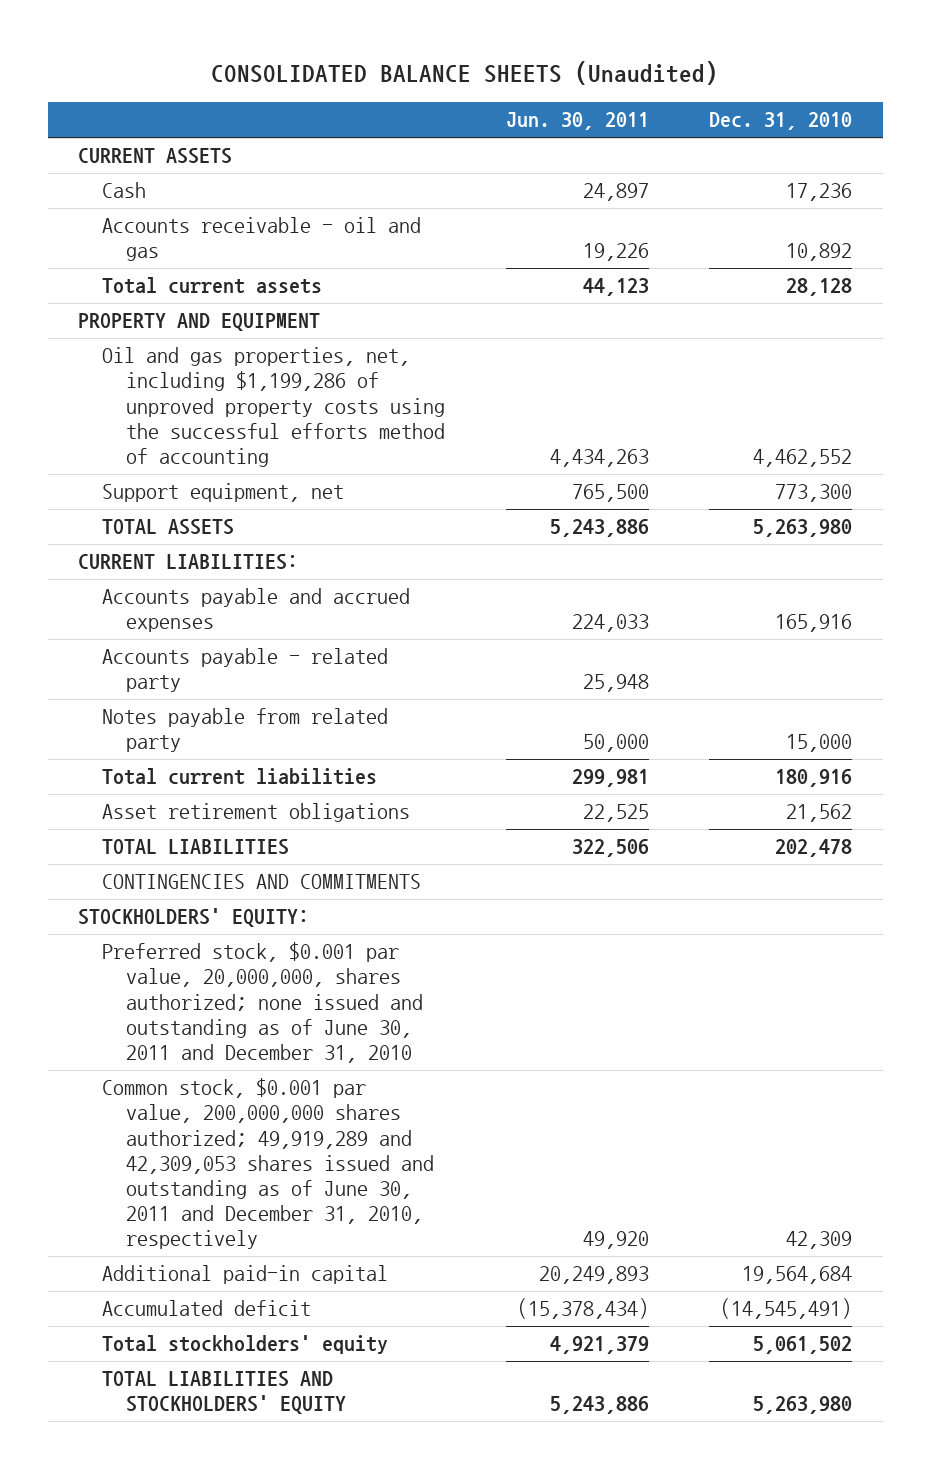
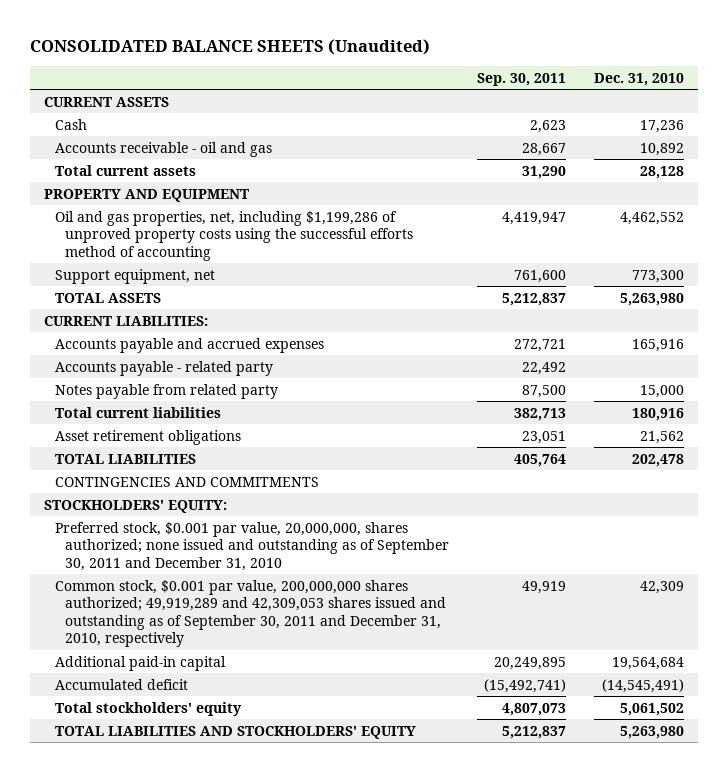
[505,112,649,131] Jun. 30, 2011 -> none
none -> [477,72,567,86] Sep. 30, 2011
[102,942,424,1063] Preferred stock, $0.001 par value, 20,000,000, shares authorized; none issued and outstanding as of June 30, 2011 and December 31, 2010 -> [54,521,450,571] Preferred stock, $0.001 par value, 20,000,000, shares authorized; none issued and outstanding as of September 30, 2011 and December 31, 2010
[102,1078,435,1250] Common stock, $0.001 par value, 200,000,000 shares authorized; 49,919,289 and 42,309,053 shares issued and outstanding as of June 30, 2011 and December 31, 2010, respectively -> [54,579,447,648] Common stock, $0.001 par value, 200,000,000 shares authorized; 49,919,289 and 42,309,053 shares issued and outstanding as of September 30, 2011 and December 31, 2010, respectively

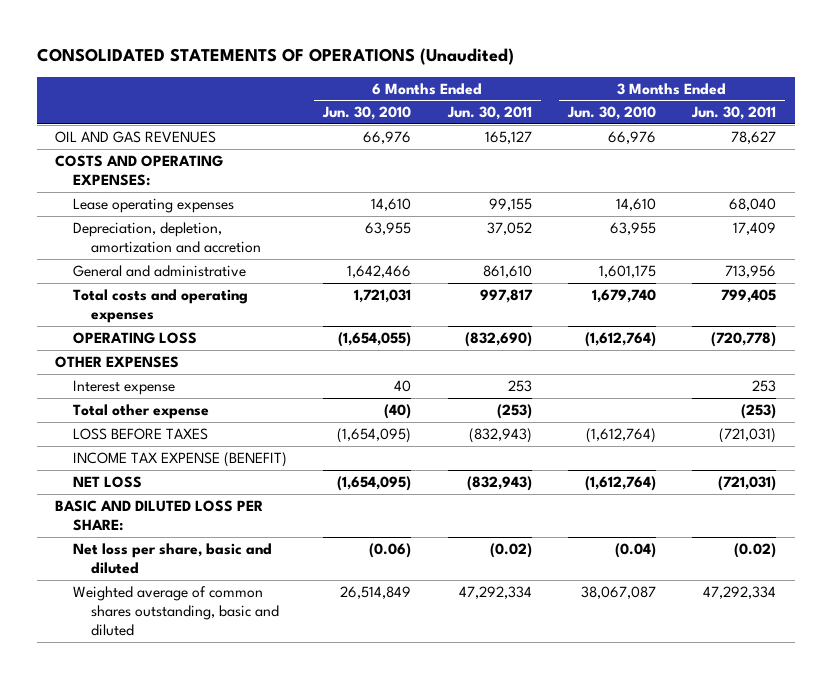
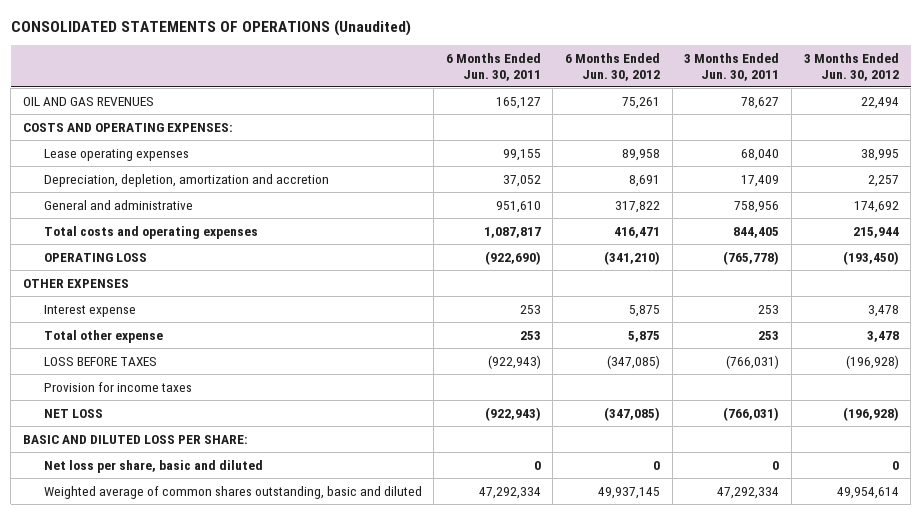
[322,106,412,121] Jun. 30, 2010 -> none
[567,106,657,121] Jun. 30, 2010 -> none
none -> [565,52,661,81] 6 Months Ended Jun. 30, 2012
none -> [803,52,899,81] 3 Months Ended Jun. 30, 2012
[482,264,532,278] 861,610 -> [495,200,541,213] 951,610
[725,264,777,278] 713,956 -> [734,200,780,213] 758,956
[479,288,533,303] 997,817 -> [483,226,541,238] 1,087,817
[721,288,777,303] 799,405 -> [733,226,780,238] 844,405
[464,331,532,347] (832,690) -> [484,250,541,265] (922,690)
[711,331,777,347] (720,778) -> [723,250,780,265] (765,778)
[496,403,532,419] (253) -> [519,330,541,340] 253
[741,403,777,419] (253) -> [758,330,780,340] 253
[468,427,532,443] (832,943) -> [487,354,541,369] (922,943)
[719,427,777,443] (721,031) -> [726,354,780,369] (766,031)
[72,451,287,467] INCOME TAX EXPENSE (BENEFIT) -> [43,381,192,392] Provision for income taxes
[466,475,532,491] (832,943) -> [484,406,541,421] (922,943)
[718,475,777,491] (721,031) -> [723,406,780,421] (766,031)
[489,542,532,558] (0.02) -> [533,460,541,470] 0
[734,542,777,558] (0.02) -> [772,460,780,470] 0

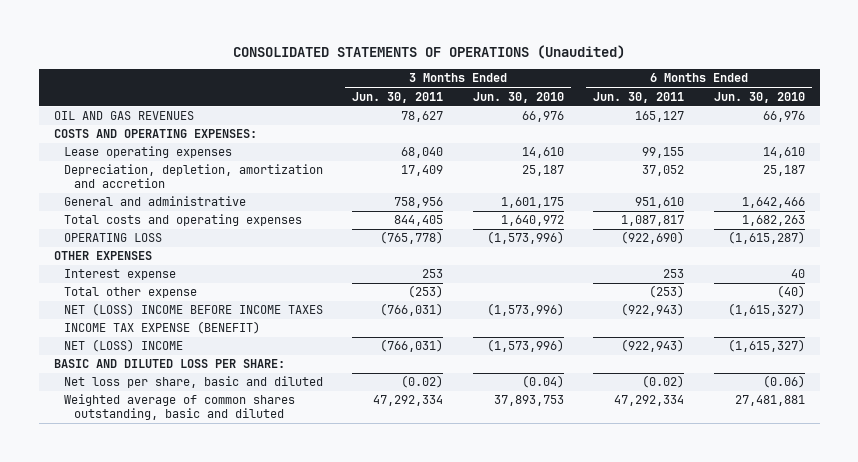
[565,52,661,81] 6 Months Ended Jun. 30, 2012 -> none
[803,52,899,81] 3 Months Ended Jun. 30, 2012 -> none
none -> [472,91,564,103] Jun. 30, 2010
none -> [713,91,805,103] Jun. 30, 2010
[519,330,541,340] 253 -> [649,285,685,299] (253)
[758,330,780,340] 253 -> [408,285,444,299] (253)
[43,356,157,366] LOSS BEFORE TAXES -> [63,303,323,317] NET (LOSS) INCOME BEFORE INCOME TAXES
[43,381,192,392] Provision for income taxes -> [63,321,260,335] INCOME TAX EXPENSE (BENEFIT)
[43,408,103,418] NET LOSS -> [63,339,183,353] NET (LOSS) INCOME
[533,460,541,470] 0 -> [642,375,685,389] (0.02)
[772,460,780,470] 0 -> [401,375,444,389] (0.02)

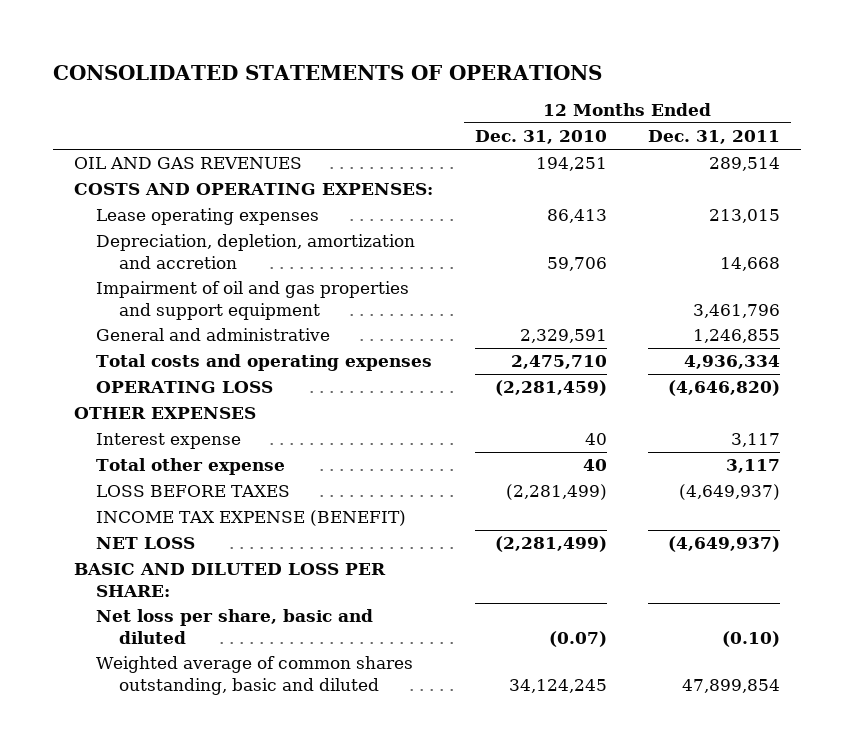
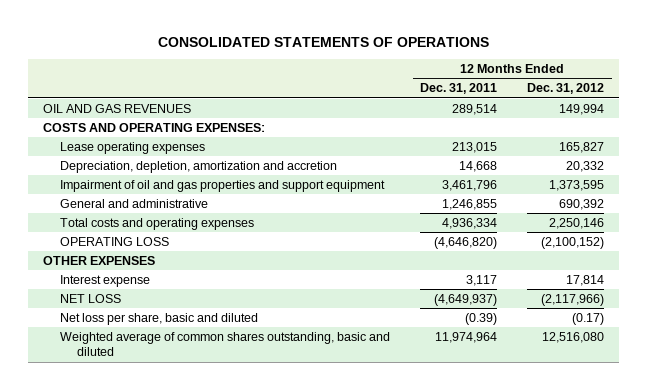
[474,130,607,145] Dec. 31, 2010 -> none
none -> [527,83,605,95] Dec. 31, 2012
[96,458,286,476] Total other expense -> none
[96,485,291,498] LOSS BEFORE TAXES -> none
[96,510,407,527] INCOME TAX EXPENSE (BENEFIT) -> none
[73,563,386,597] BASIC AND DILUTED LOSS PER SHARE: -> none
[722,630,781,647] (0.10) -> [465,312,498,325] (0.39)
[682,678,781,693] 47,899,854 -> [435,331,498,343] 11,974,964

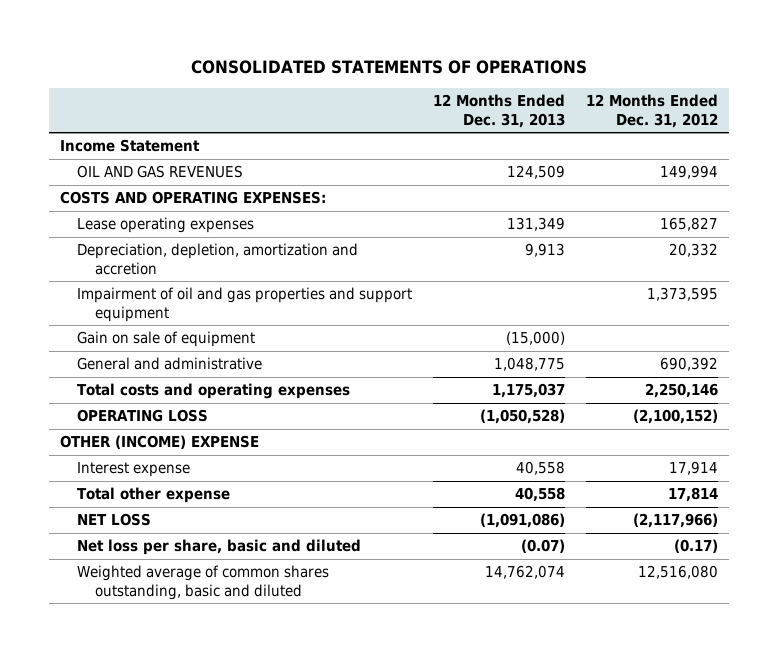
[420,83,498,95] Dec. 31, 2011 -> none
none -> [433,93,566,128] 12 Months Ended Dec. 31, 2013
none -> [59,139,200,153] Income Statement
none -> [77,331,256,348] Gain on sale of equipment
[42,255,155,265] OTHER EXPENSES -> none
none -> [59,435,259,450] OTHER (INCOME) EXPENSE
[566,274,605,286] 17,814 -> [669,461,719,476] 17,914
none -> [77,487,231,504] Total other expense

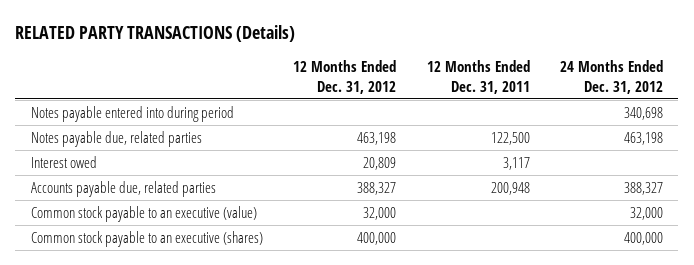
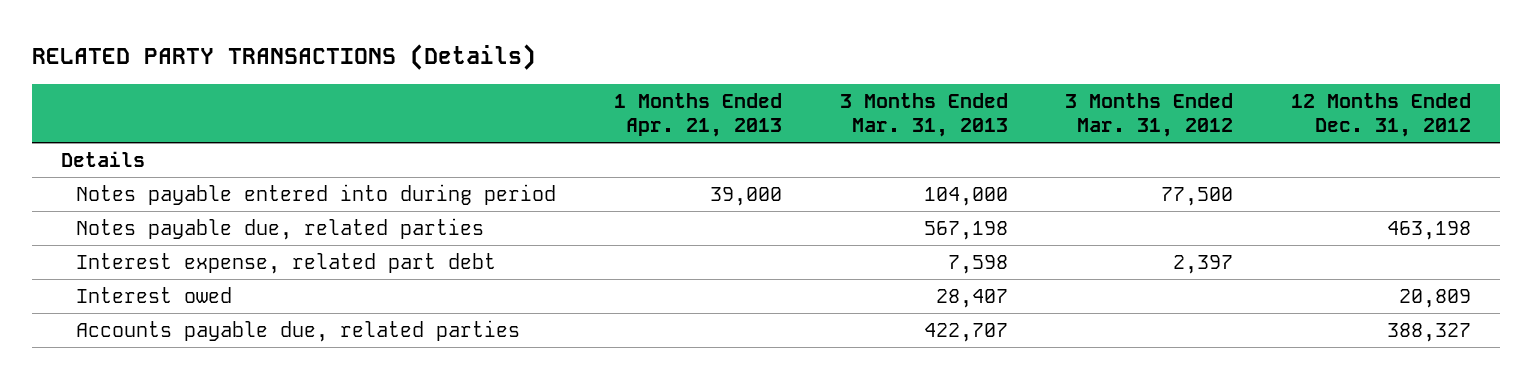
[426,59,530,94] 12 Months Ended Dec. 31, 2011 -> none
[560,59,664,94] 24 Months Ended Dec. 31, 2012 -> none
none -> [613,92,782,138] 1 Months Ended Apr. 21, 2013
none -> [839,92,1008,138] 3 Months Ended Mar. 31, 2013
none -> [1065,92,1234,138] 3 Months Ended Mar. 31, 2012
none -> [61,150,146,167] Details
none -> [75,252,496,274] Interest expense, related part debt
[30,205,257,222] Common stock payable to an executive (value) -> none
[30,230,263,247] Common stock payable to an executive (shares) -> none

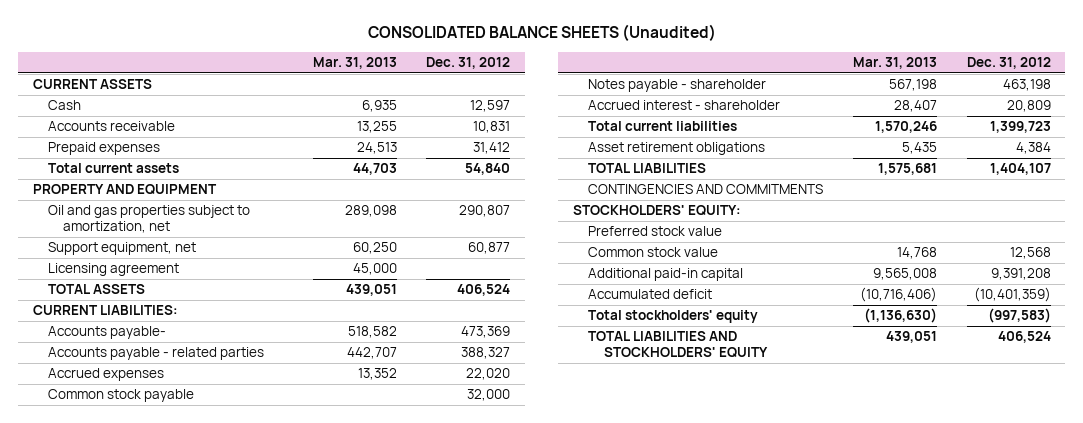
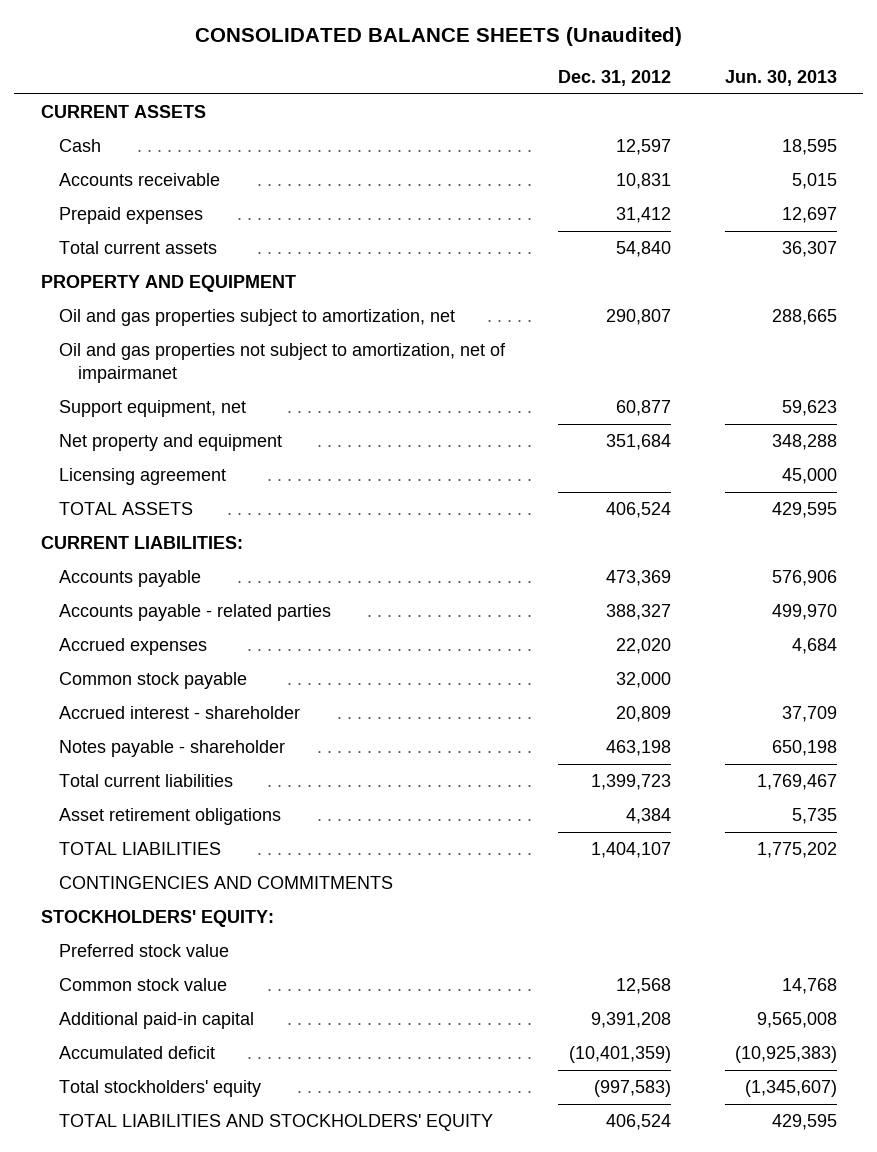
[312,57,397,70] Mar. 31, 2013 -> none
none -> [724,69,837,86] Jun. 30, 2013
none -> [59,342,507,383] Oil and gas properties not subject to amortization, net of impairmanet
none -> [59,433,283,451] Net property and equipment
[48,326,167,340] Accounts payable- -> [59,569,202,587] Accounts payable
[588,79,767,93] Notes payable - shareholder -> [59,739,286,757] Notes payable - shareholder

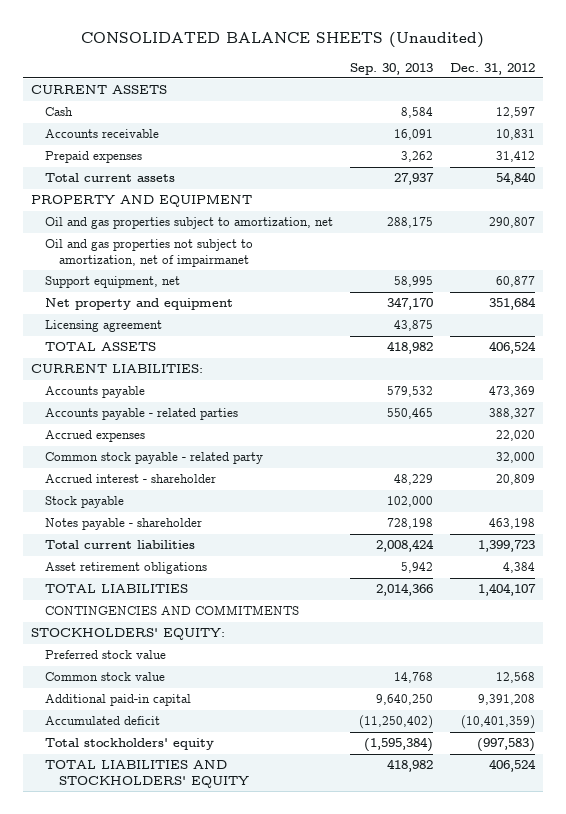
[724,69,837,86] Jun. 30, 2013 -> none
none -> [350,62,434,75] Sep. 30, 2013
[59,671,248,689] Common stock payable -> [45,452,264,465] Common stock payable - related party
none -> [45,496,125,509] Stock payable

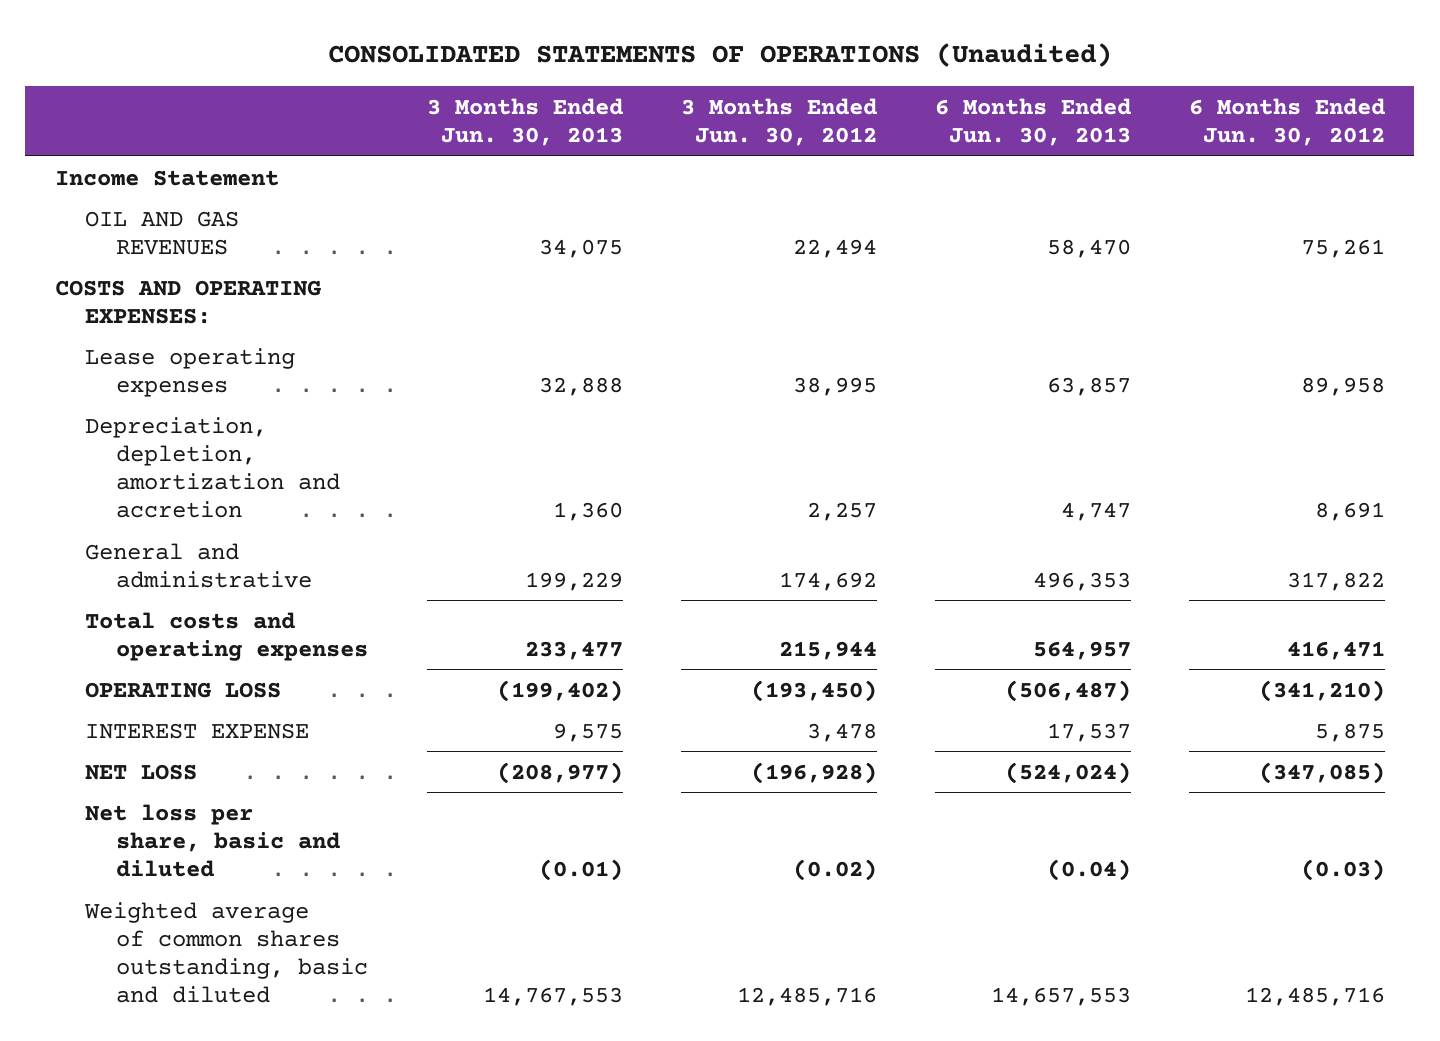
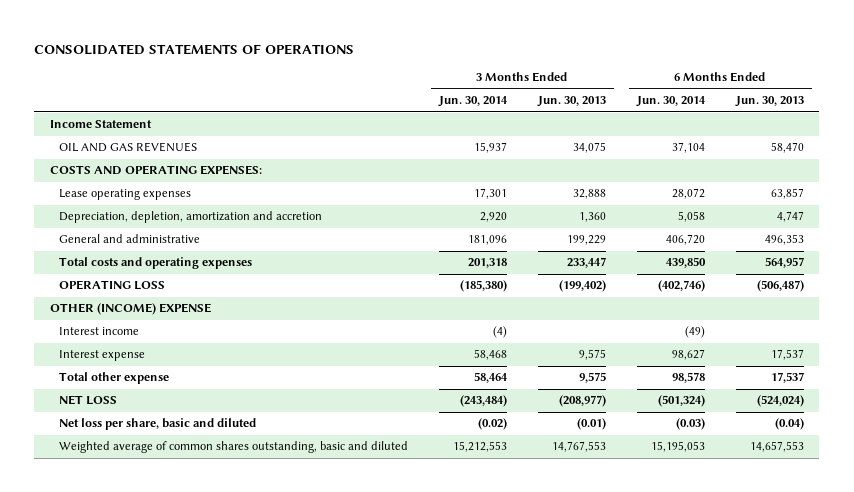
[327,43,1112,68] CONSOLIDATED STATEMENTS OF OPERATIONS (Unaudited) -> [34,43,355,55] CONSOLIDATED STATEMENTS OF OPERATIONS
[680,97,877,147] 3 Months Ended Jun. 30, 2012 -> none
[1189,97,1386,147] 6 Months Ended Jun. 30, 2012 -> none
none -> [437,96,508,108] Jun. 30, 2014
none -> [635,96,706,108] Jun. 30, 2014
[524,640,623,660] 233,477 -> [566,257,606,269] 233,447
none -> [49,303,211,316] OTHER (INCOME) EXPENSE
none -> [58,327,139,336] Interest income
[85,722,310,739] INTEREST EXPENSE -> [58,350,145,362] Interest expense
none -> [58,372,169,385] Total other expense

